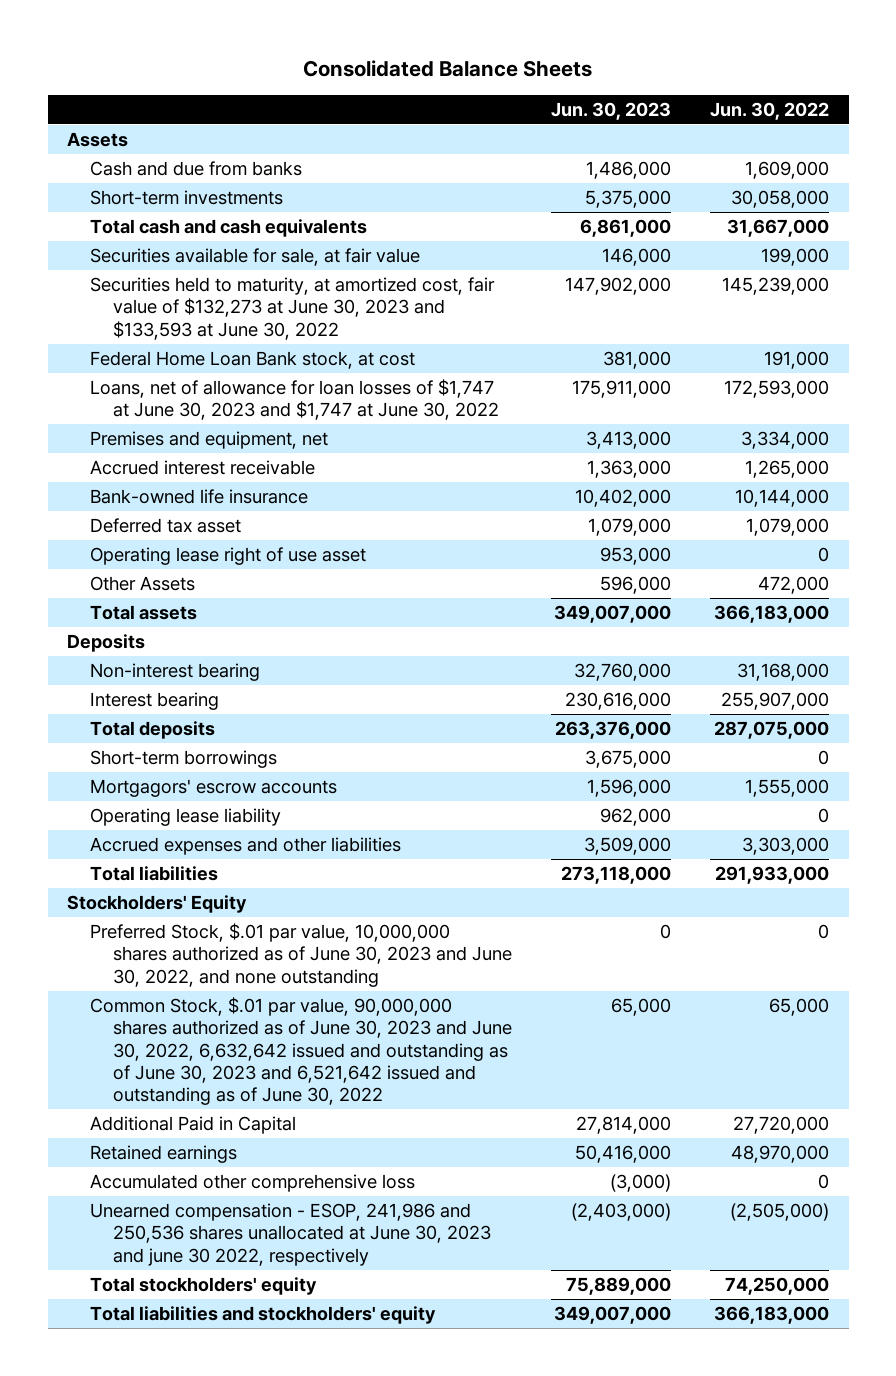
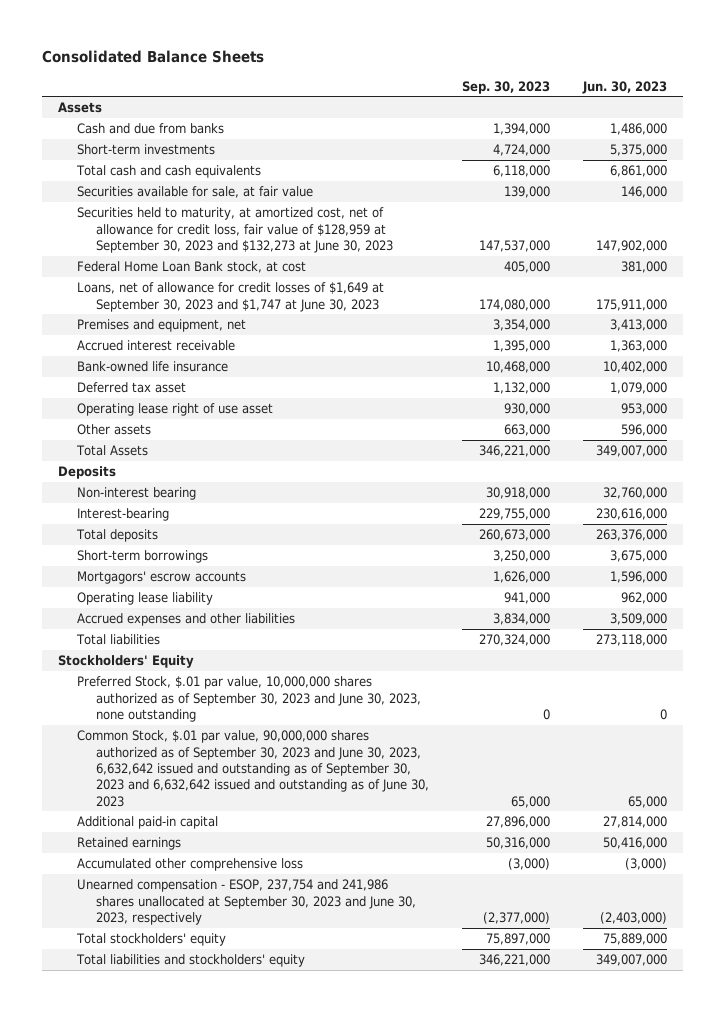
[710,101,830,120] Jun. 30, 2022 -> none
none -> [461,80,550,94] Sep. 30, 2023
[90,277,496,340] Securities held to maturity, at amortized cost, fair value of $132,273 at June 30, 2023 and $133,593 at June 30, 2022 -> [76,207,393,253] Securities held to maturity, at amortized cost, net of allowance for credit loss, fair value of $128,959 at September 30, 2023 and $132,273 at June 30, 2023
[90,379,500,421] Loans, net of allowance for loan losses of $1,747 at June 30, 2023 and $1,747 at June 30, 2022 -> [76,282,384,312] Loans, net of allowance for credit losses of $1,649 at September 30, 2023 and $1,747 at June 30, 2023
[90,576,196,592] Other Assets -> [76,424,151,436] Other assets
[90,605,198,621] Total assets -> [75,445,148,457] Total Assets
[90,692,220,711] Interest bearing -> [76,508,169,522] Interest-bearing
[90,923,513,987] Preferred Stock, $.01 par value, 10,000,000 shares authorized as of June 30, 2023 and June 30, 2022, and none outstanding -> [76,676,421,722] Preferred Stock, $.01 par value, 10,000,000 shares authorized as of September 30, 2023 and June 30, 2023, none outstanding
[90,997,513,1106] Common Stock, $.01 par value, 90,000,000 shares authorized as of June 30, 2023 and June 30, 2022, 6,632,642 issued and outstanding as of June 30, 2023 and 6,521,642 issued and outstanding as of June 30, 2022 -> [76,730,429,807] Common Stock, $.01 par value, 90,000,000 shares authorized as of September 30, 2023 and June 30, 2023, 6,632,642 issued and outstanding as of September 30, 2023 and 6,632,642 issued and outstanding as of June 30, 2023
[90,1116,297,1135] Additional Paid in Capital -> [76,816,218,830] Additional paid-in capital
[90,1203,492,1266] Unearned compensation - ESOP, 241,986 and 250,536 shares unallocated at June 30, 2023 and june 30 2022, respectively -> [76,879,416,925] Unearned compensation - ESOP, 237,754 and 241,986 shares unallocated at September 30, 2023 and June 30, 2023, respectively

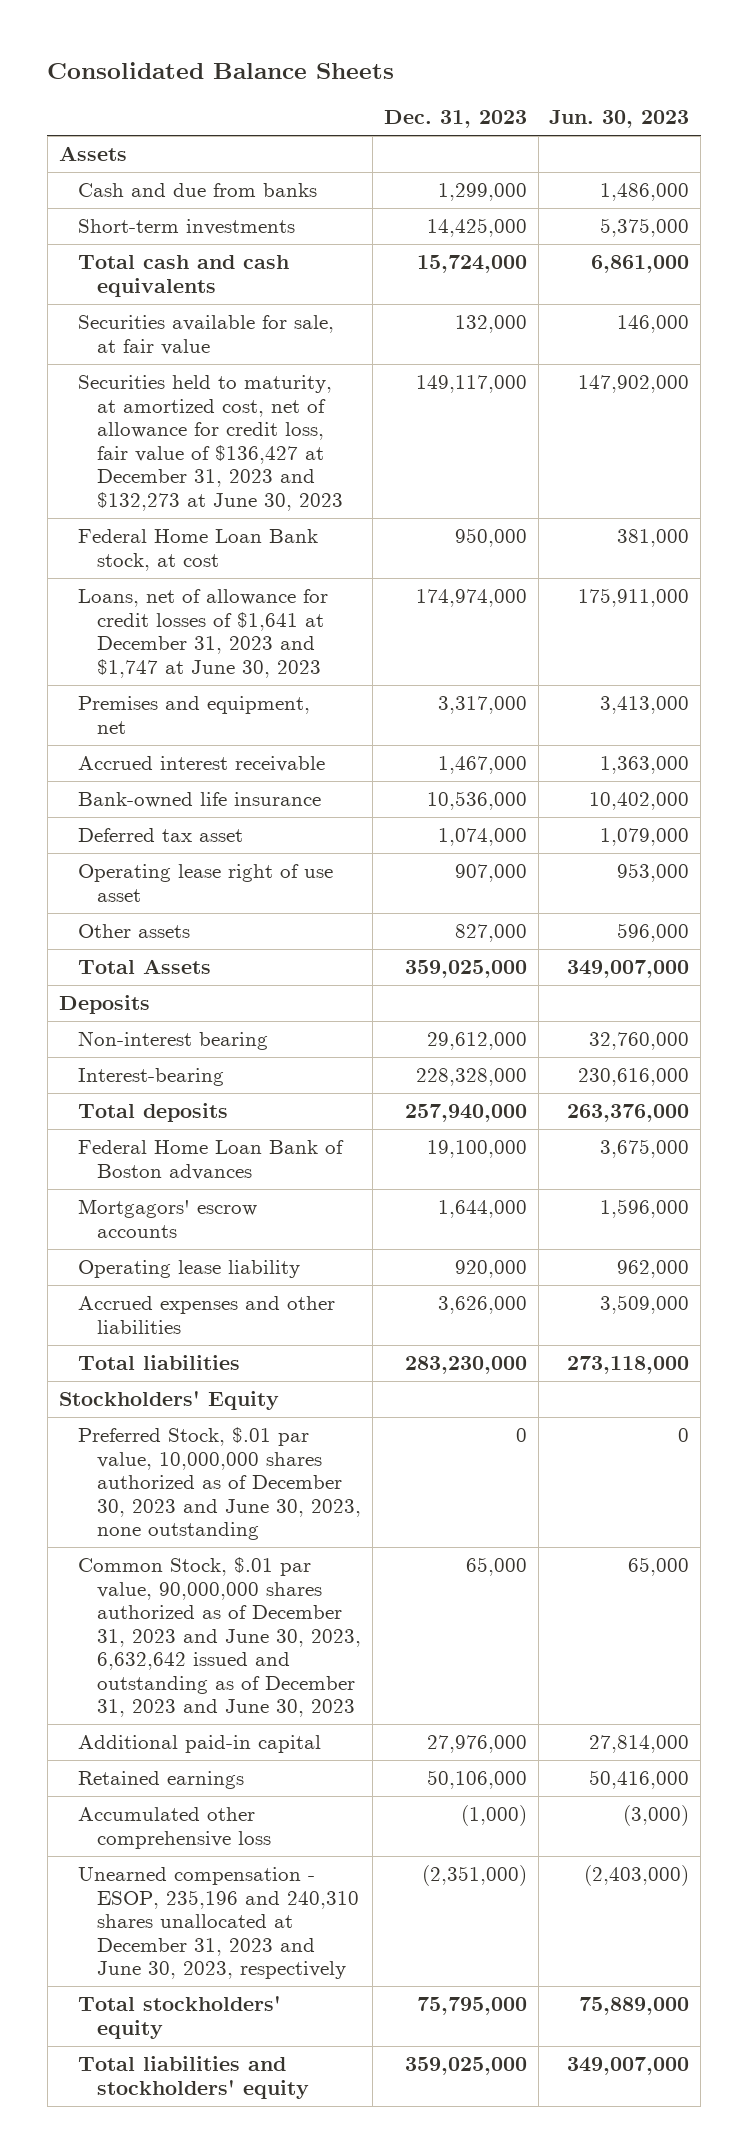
[461,80,550,94] Sep. 30, 2023 -> none
none -> [383,110,527,129] Dec. 31, 2023
[76,207,393,253] Securities held to maturity, at amortized cost, net of allowance for credit loss, fair value of $128,959 at September 30, 2023 and $132,273 at June 30, 2023 -> [77,374,344,511] Securities held to maturity, at amortized cost, net of allowance for credit loss, fair value of $136,427 at December 31, 2023 and $132,273 at June 30, 2023
[76,282,384,312] Loans, net of allowance for credit losses of $1,649 at September 30, 2023 and $1,747 at June 30, 2023 -> [77,588,328,678] Loans, net of allowance for credit losses of $1,641 at December 31, 2023 and $1,747 at June 30, 2023
[76,550,208,564] Short-term borrowings -> [77,1139,344,1180] Federal Home Loan Bank of Boston advances
[76,676,421,722] Preferred Stock, $.01 par value, 10,000,000 shares authorized as of September 30, 2023 and June 30, 2023, none outstanding -> [77,1426,362,1541] Preferred Stock, $.01 par value, 10,000,000 shares authorized as of December 30, 2023 and June 30, 2023, none outstanding
[76,730,429,807] Common Stock, $.01 par value, 90,000,000 shares authorized as of September 30, 2023 and June 30, 2023, 6,632,642 issued and outstanding as of September 30, 2023 and 6,632,642 issued and outstanding as of June 30, 2023 -> [77,1556,362,1718] Common Stock, $.01 par value, 90,000,000 shares authorized as of December 31, 2023 and June 30, 2023, 6,632,642 issued and outstanding as of December 31, 2023 and June 30, 2023
[76,879,416,925] Unearned compensation - ESOP, 237,754 and 241,986 shares unallocated at September 30, 2023 and June 30, 2023, respectively -> [77,1866,360,1980] Unearned compensation - ESOP, 235,196 and 240,310 shares unallocated at December 31, 2023 and June 30, 2023, respectively

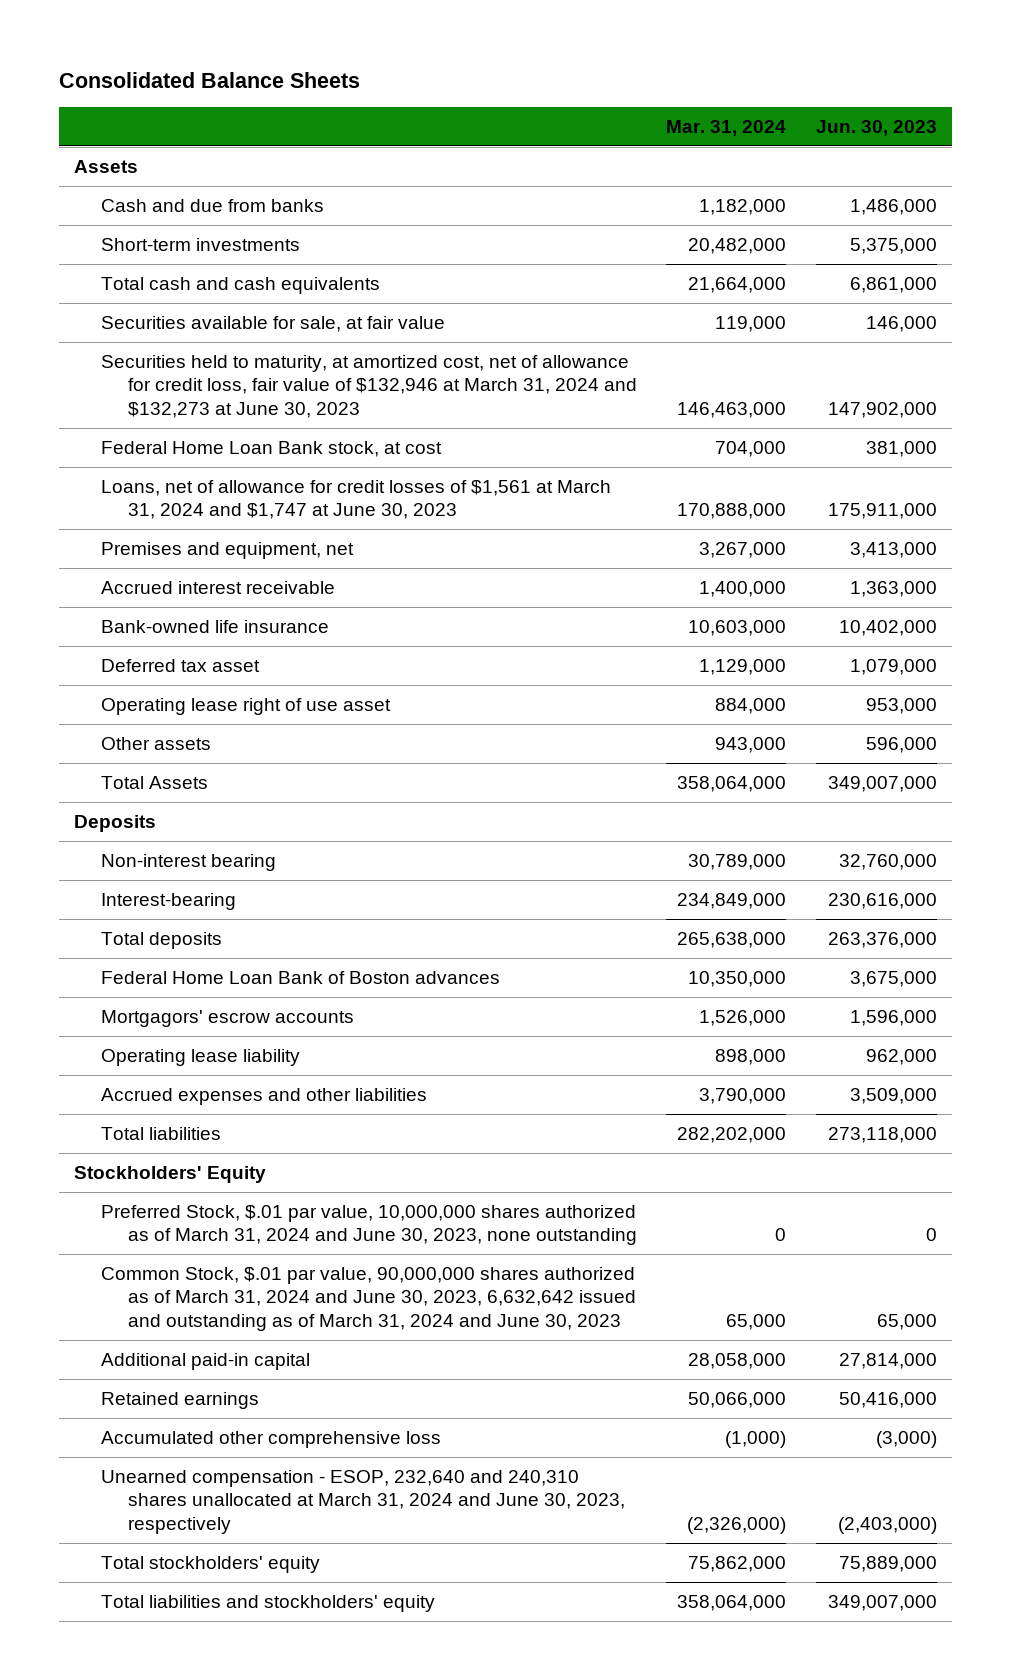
[383,110,527,129] Dec. 31, 2023 -> none
none -> [666,119,787,136] Mar. 31, 2024
[77,374,344,511] Securities held to maturity, at amortized cost, net of allowance for credit loss, fair value of $136,427 at December 31, 2023 and $132,273 at June 30, 2023 -> [100,354,637,418] Securities held to maturity, at amortized cost, net of allowance for credit loss, fair value of $132,946 at March 31, 2024 and $132,273 at June 30, 2023
[77,588,328,678] Loans, net of allowance for credit losses of $1,641 at December 31, 2023 and $1,747 at June 30, 2023 -> [100,479,611,520] Loans, net of allowance for credit losses of $1,561 at March 31, 2024 and $1,747 at June 30, 2023
[77,1426,362,1541] Preferred Stock, $.01 par value, 10,000,000 shares authorized as of December 30, 2023 and June 30, 2023, none outstanding -> [100,1204,637,1246] Preferred Stock, $.01 par value, 10,000,000 shares authorized as of March 31, 2024 and June 30, 2023, none outstanding
[77,1556,362,1718] Common Stock, $.01 par value, 90,000,000 shares authorized as of December 31, 2023 and June 30, 2023, 6,632,642 issued and outstanding as of December 31, 2023 and June 30, 2023 -> [100,1266,636,1331] Common Stock, $.01 par value, 90,000,000 shares authorized as of March 31, 2024 and June 30, 2023, 6,632,642 issued and outstanding as of March 31, 2024 and June 30, 2023
[77,1866,360,1980] Unearned compensation - ESOP, 235,196 and 240,310 shares unallocated at December 31, 2023 and June 30, 2023, respectively -> [100,1469,625,1534] Unearned compensation - ESOP, 232,640 and 240,310 shares unallocated at March 31, 2024 and June 30, 2023, respectively

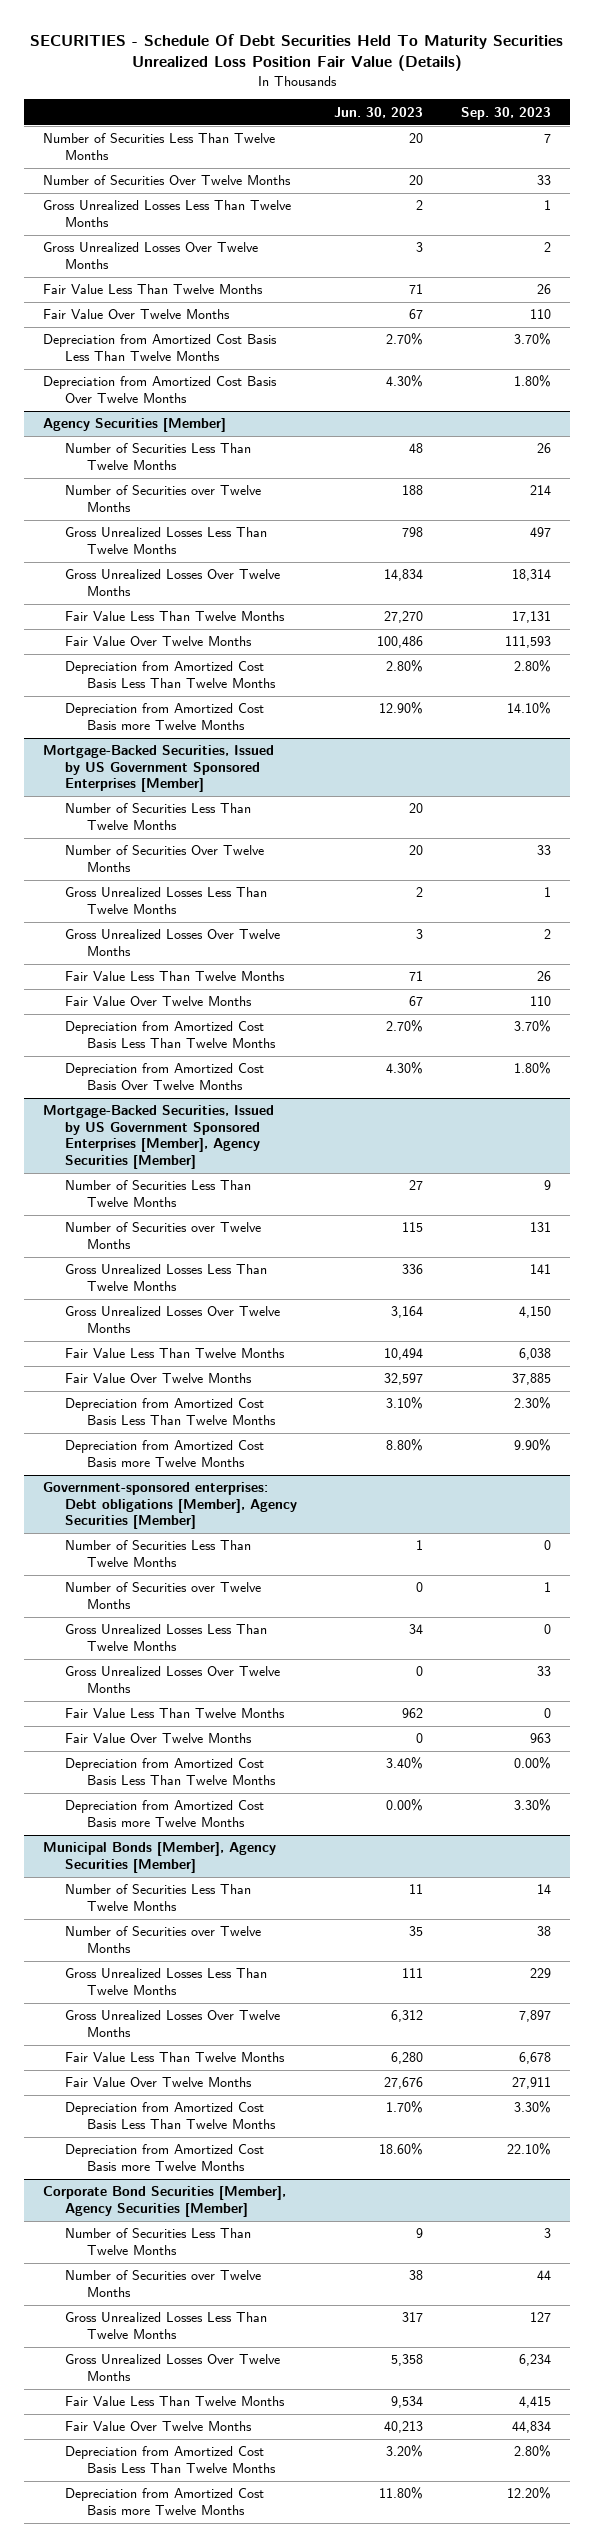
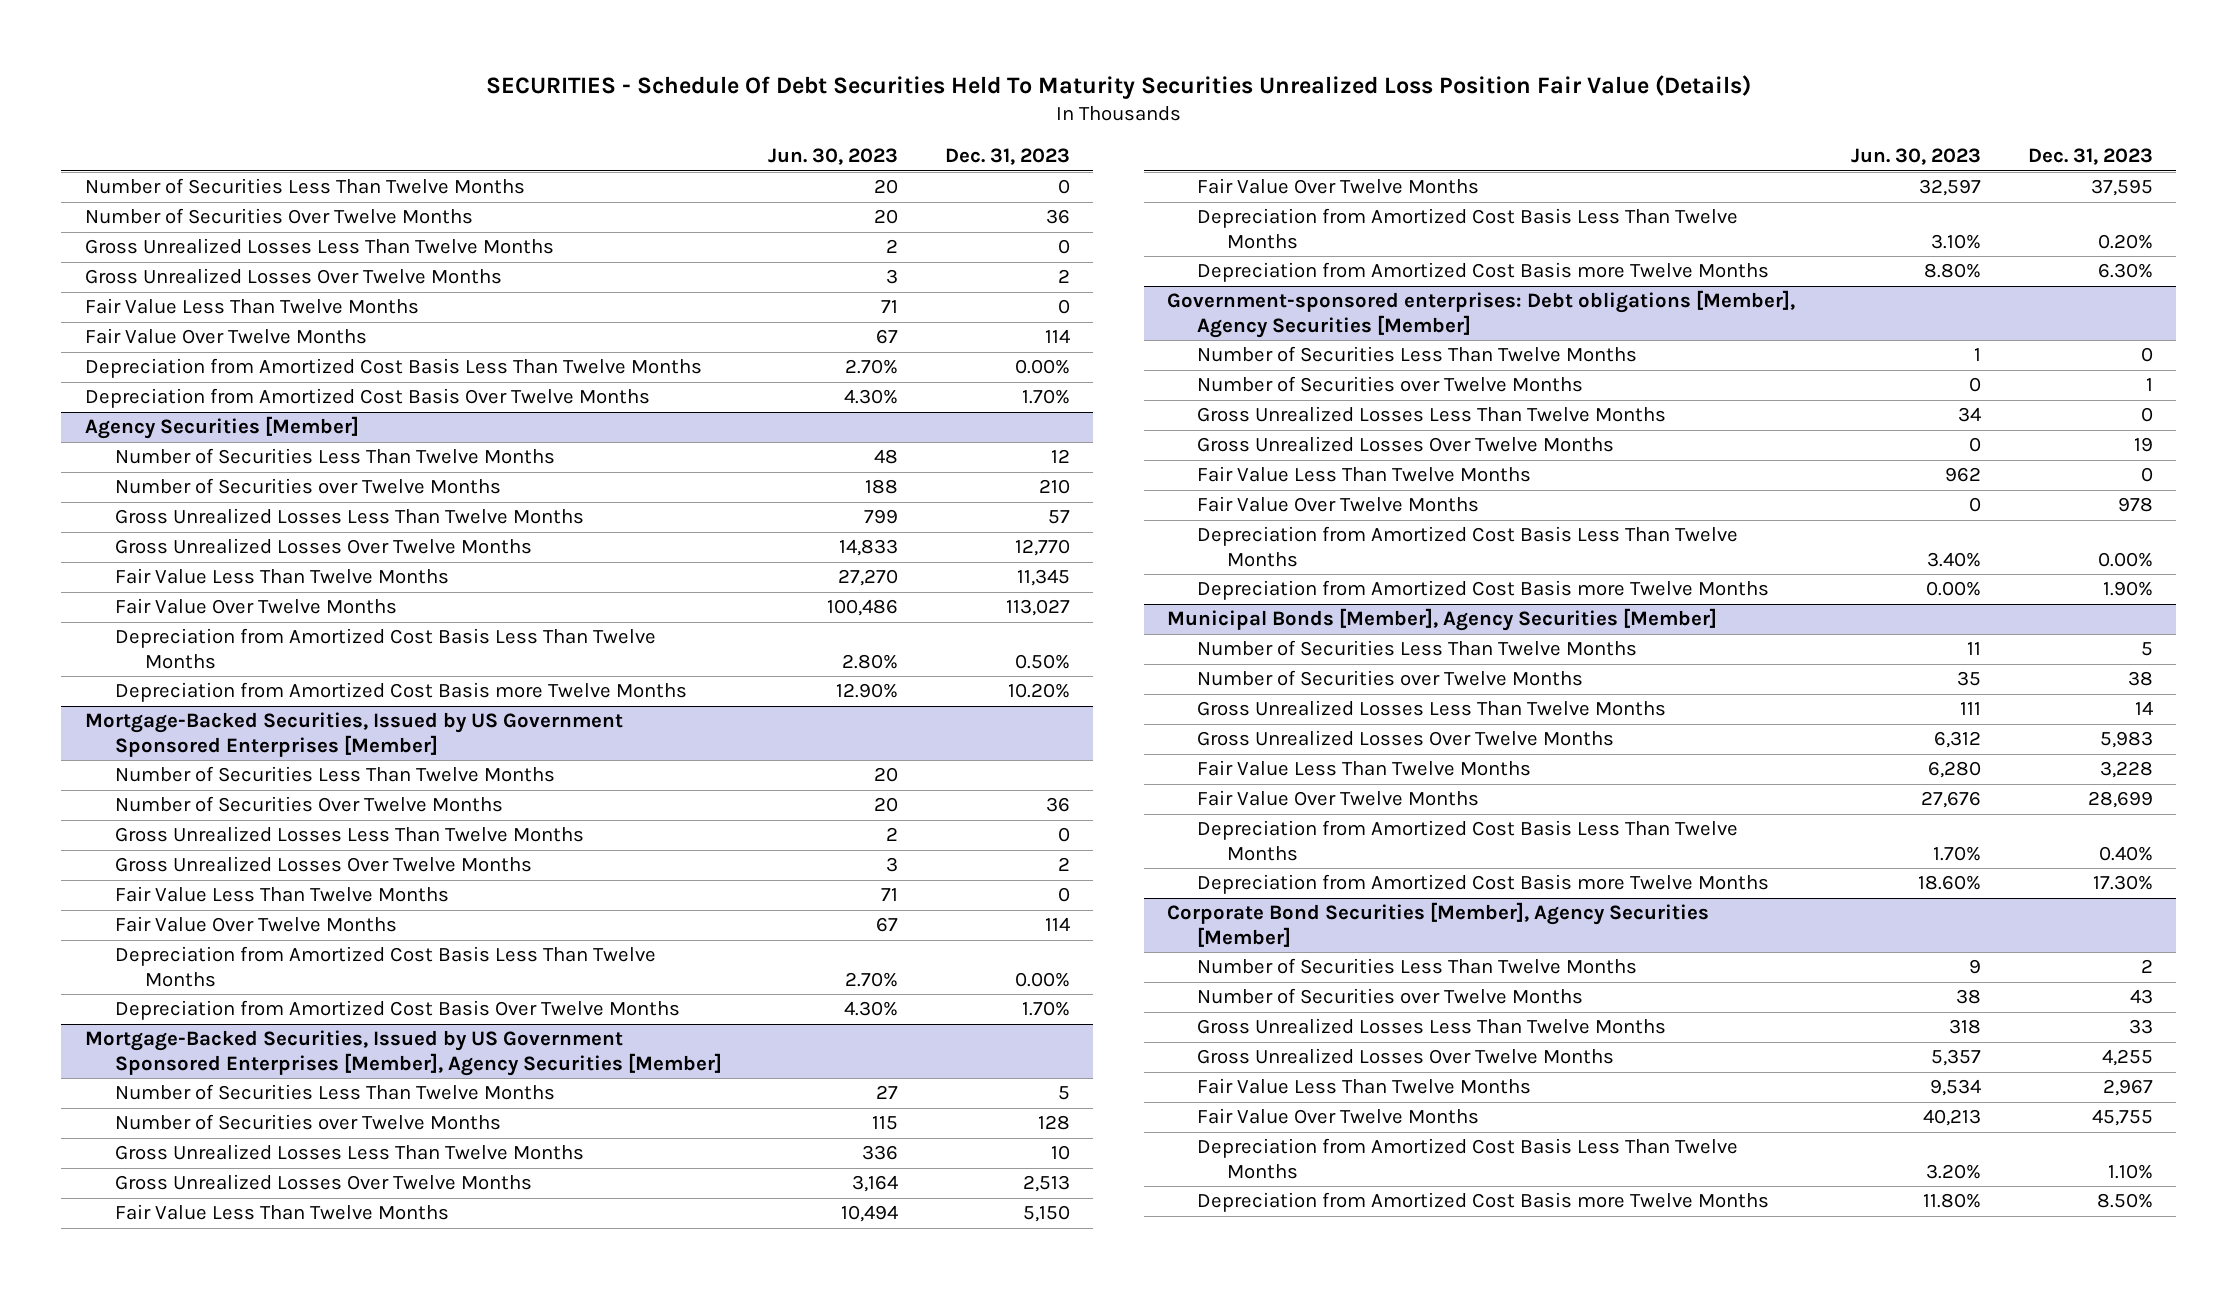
[461,106,552,120] Sep. 30, 2023 -> none
none -> [944,147,1070,165] Dec. 31, 2023
[402,527,424,538] 798 -> [864,509,899,525] 799
[384,569,424,582] 14,834 -> [839,539,899,557] 14,833
[402,2312,424,2323] 317 -> [1948,1019,1981,1035] 318
[391,2354,424,2367] 5,358 -> [1930,1049,1981,1067] 5,357

